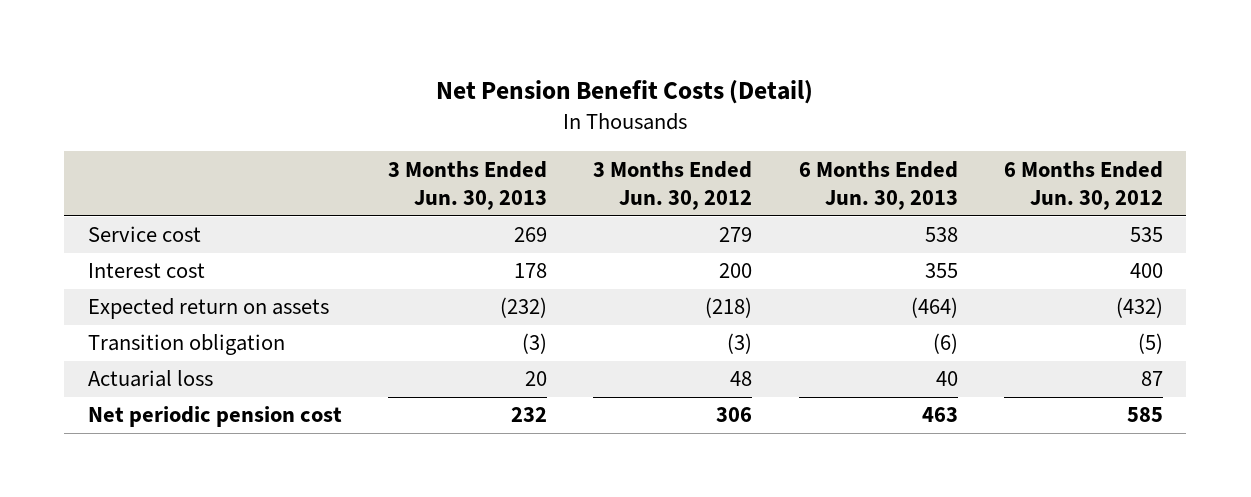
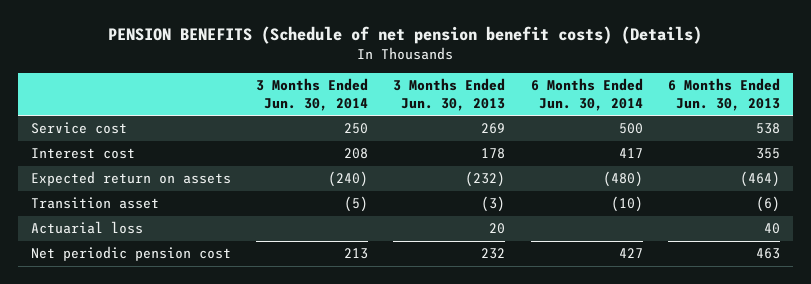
[436,79,814,104] Net Pension Benefit Costs (Detail) -> [108,25,703,44] PENSION BENEFITS (Schedule of net pension benefit costs) (Details)
[593,160,753,211] 3 Months Ended Jun. 30, 2012 -> none
[1004,160,1164,211] 6 Months Ended Jun. 30, 2012 -> none
none -> [256,78,369,111] 3 Months Ended Jun. 30, 2014
none -> [530,78,643,111] 6 Months Ended Jun. 30, 2014
[87,334,285,356] Transition obligation -> [30,197,159,210] Transition asset

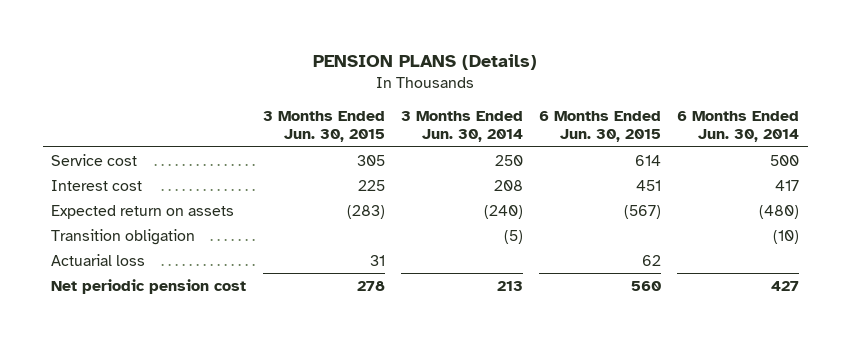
[108,25,703,44] PENSION BENEFITS (Schedule of net pension benefit costs) (Details) -> [313,54,538,71] PENSION PLANS (Details)
[393,78,506,111] 3 Months Ended Jun. 30, 2013 -> none
[668,78,781,111] 6 Months Ended Jun. 30, 2013 -> none
none -> [262,111,385,143] 3 Months Ended Jun. 30, 2015
none -> [539,111,662,143] 6 Months Ended Jun. 30, 2015
[30,197,159,210] Transition asset -> [51,228,196,245] Transition obligation

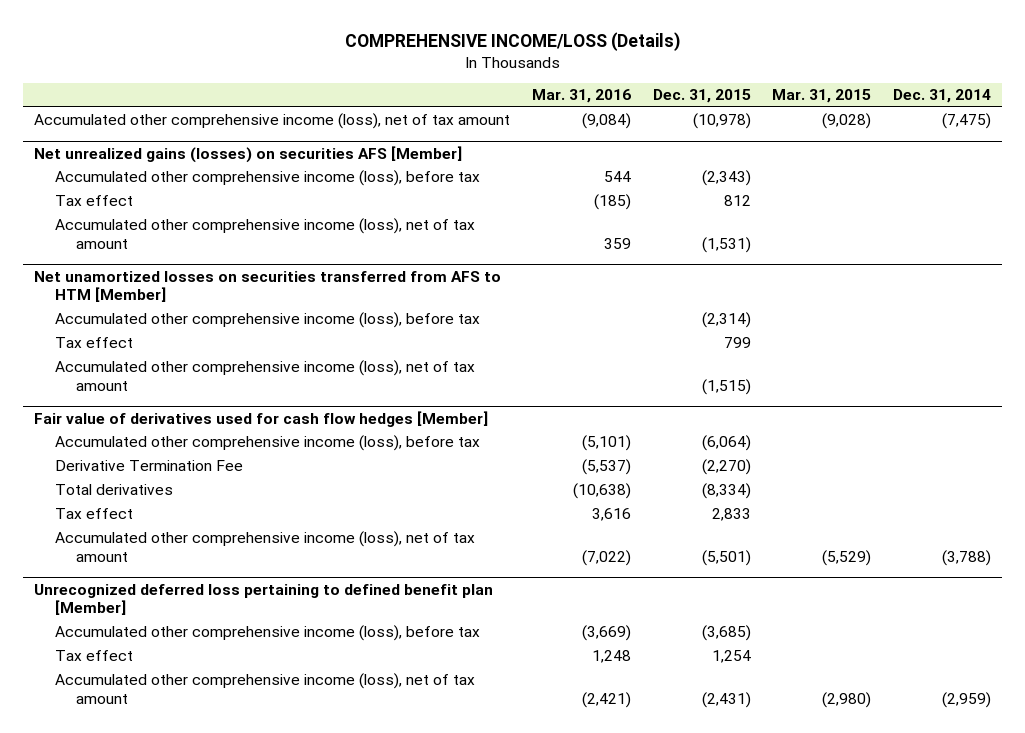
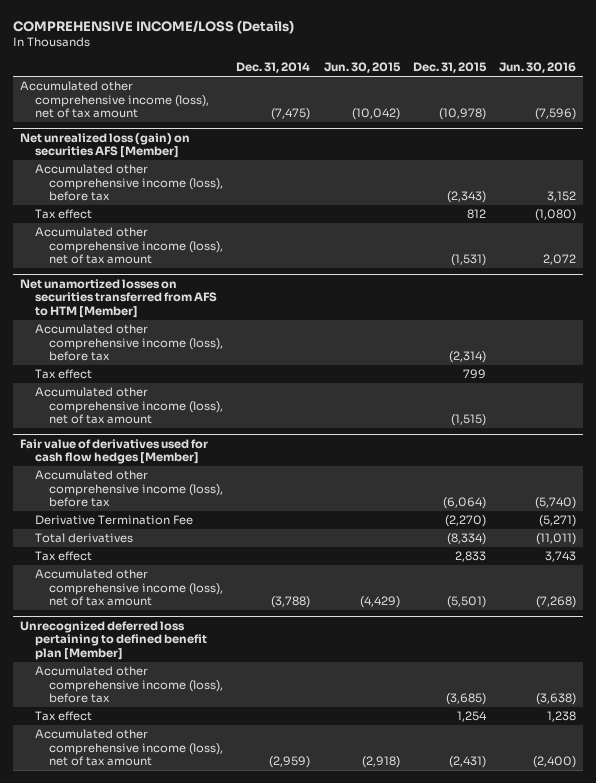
[531,89,631,104] Mar. 31, 2016 -> none
[772,89,872,104] Mar. 31, 2015 -> none
none -> [323,62,401,74] Jun. 30, 2015
none -> [499,62,577,74] Jun. 30, 2016
[33,145,462,163] Net unrealized gains (losses) on securities AFS [Member] -> [20,133,191,159] Net unrealized loss (gain) on securities AFS [Member]

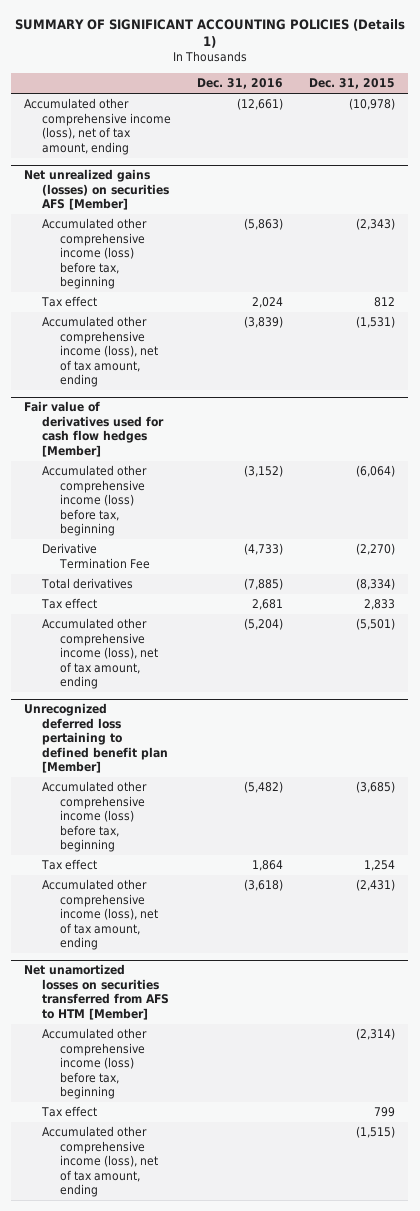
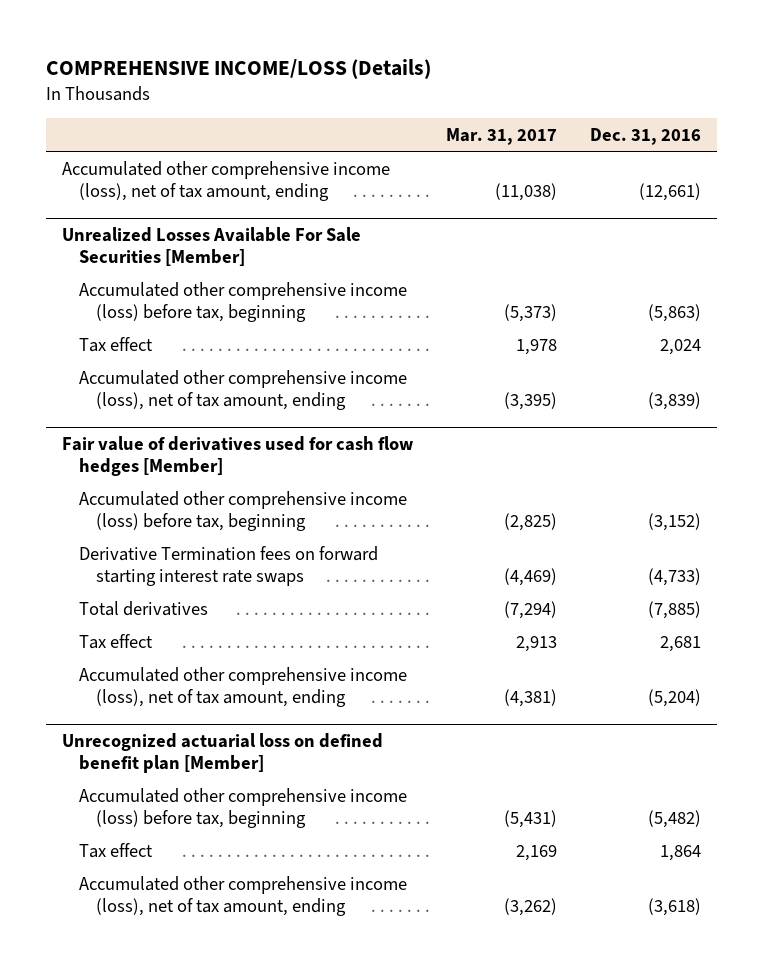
[14,18,405,49] SUMMARY OF SIGNIFICANT ACCOUNTING POLICIES (Details 1) -> [45,58,431,79] COMPREHENSIVE INCOME/LOSS (Details)
[309,77,396,89] Dec. 31, 2015 -> none
none -> [446,127,558,145] Mar. 31, 2017
[24,169,170,211] Net unrealized gains (losses) on securities AFS [Member] -> [62,226,362,266] Unrealized Losses Available For Sale Securities [Member]
[42,543,151,569] Derivative Termination Fee -> [79,545,379,586] Derivative Termination fees on forward starting interest rate swaps
[24,703,169,774] Unrecognized deferred loss pertaining to defined benefit plan [Member] -> [62,732,384,773] Unrecognized actuarial loss on defined benefit plan [Member]
[24,964,170,1020] Net unamortized losses on securities transferred from AFS to HTM [Member] -> none
[42,1028,148,1099] Accumulated other comprehensive income (loss) before tax, beginning -> none
[41,1106,98,1118] Tax effect -> none
[42,1126,159,1197] Accumulated other comprehensive income (loss), net of tax amount, ending -> none

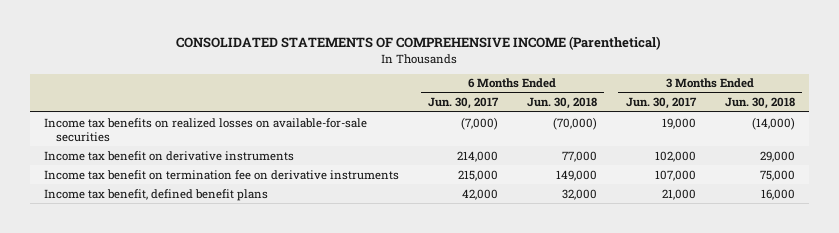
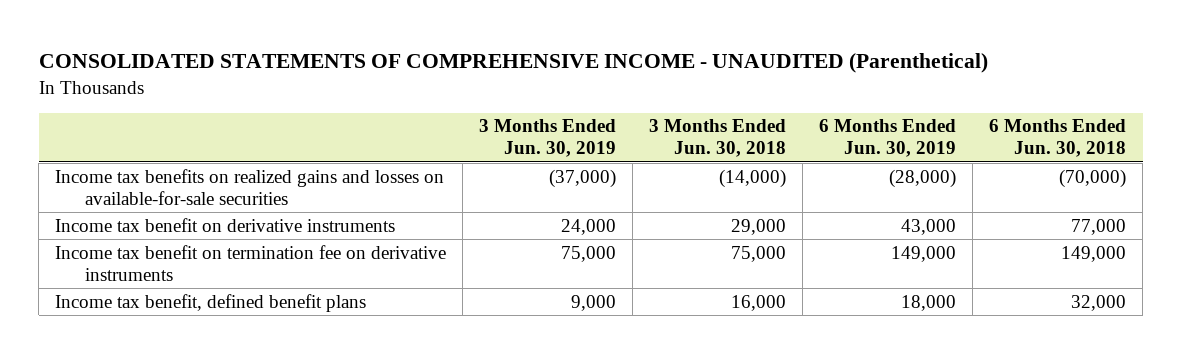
[176,36,662,51] CONSOLIDATED STATEMENTS OF COMPREHENSIVE INCOME (Parenthetical) -> [38,53,988,74] CONSOLIDATED STATEMENTS OF COMPREHENSIVE INCOME - UNAUDITED (Parenthetical)
[427,97,499,110] Jun. 30, 2017 -> none
[625,97,697,110] Jun. 30, 2017 -> none
none -> [479,119,617,158] 3 Months Ended Jun. 30, 2019
none -> [819,119,957,158] 6 Months Ended Jun. 30, 2019
[44,117,368,142] Income tax benefits on realized losses on available-for-sale securities -> [55,168,445,205] Income tax benefits on realized gains and losses on available-for-sale securities

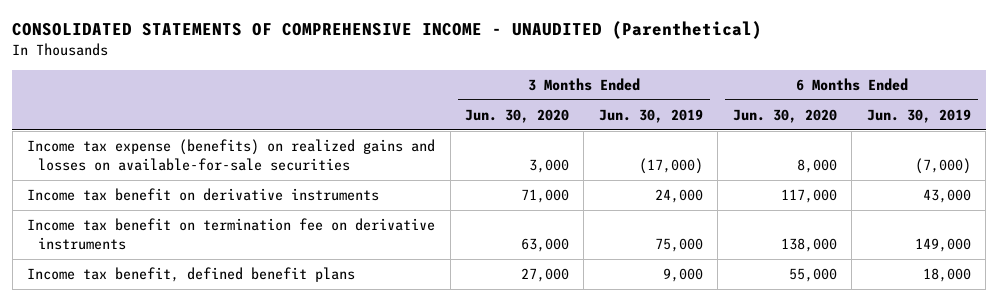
[649,119,787,158] 3 Months Ended Jun. 30, 2018 -> none
[989,119,1127,158] 6 Months Ended Jun. 30, 2018 -> none
none -> [465,108,570,123] Jun. 30, 2020
none -> [732,108,837,123] Jun. 30, 2020
[55,168,445,205] Income tax benefits on realized gains and losses on available-for-sale securities -> [27,139,436,172] Income tax expense (benefits) on realized gains and losses on available-for-sale securities
[549,168,617,188] (37,000) -> [638,158,703,175] (17,000)
[889,168,957,188] (28,000) -> [914,158,971,175] (7,000)

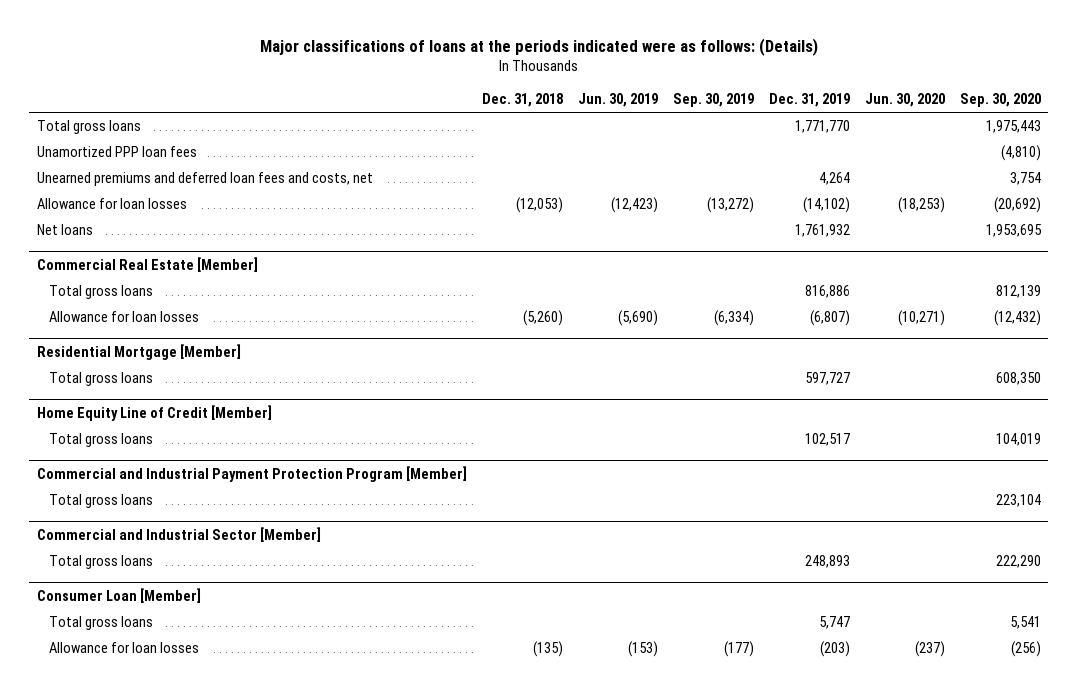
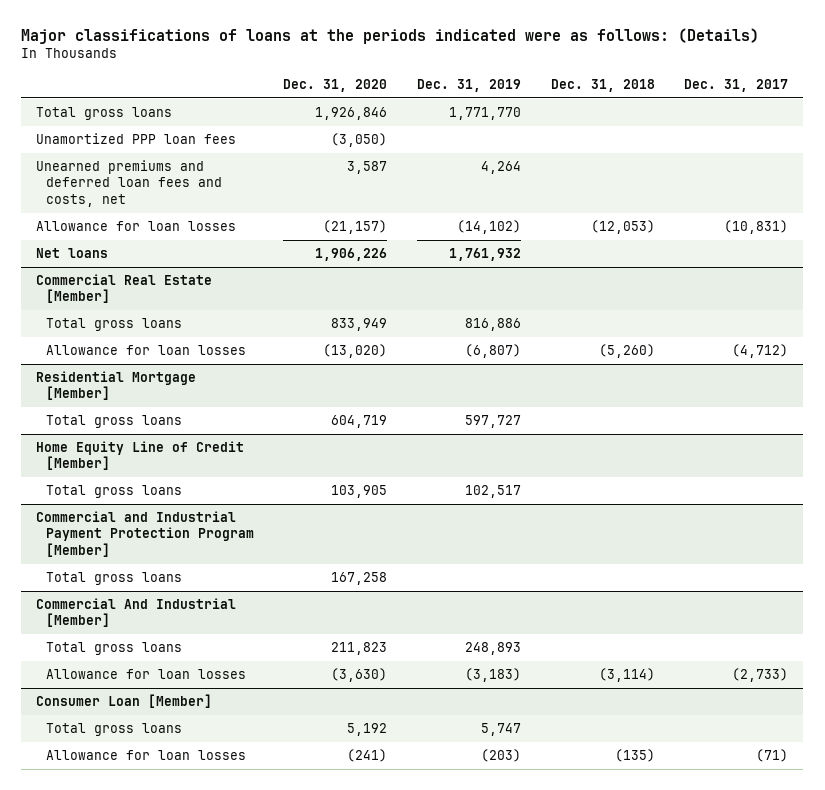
[577,93,658,108] Jun. 30, 2019 -> none
[672,93,754,108] Sep. 30, 2019 -> none
[864,93,945,108] Jun. 30, 2020 -> none
[959,93,1041,108] Sep. 30, 2020 -> none
none -> [283,79,388,93] Dec. 31, 2020
none -> [684,79,789,93] Dec. 31, 2017
[36,526,321,542] Commercial and Industrial Sector [Member] -> [36,597,237,628] Commercial And Industrial [Member]
none -> [45,668,246,679] Allowance for loan losses

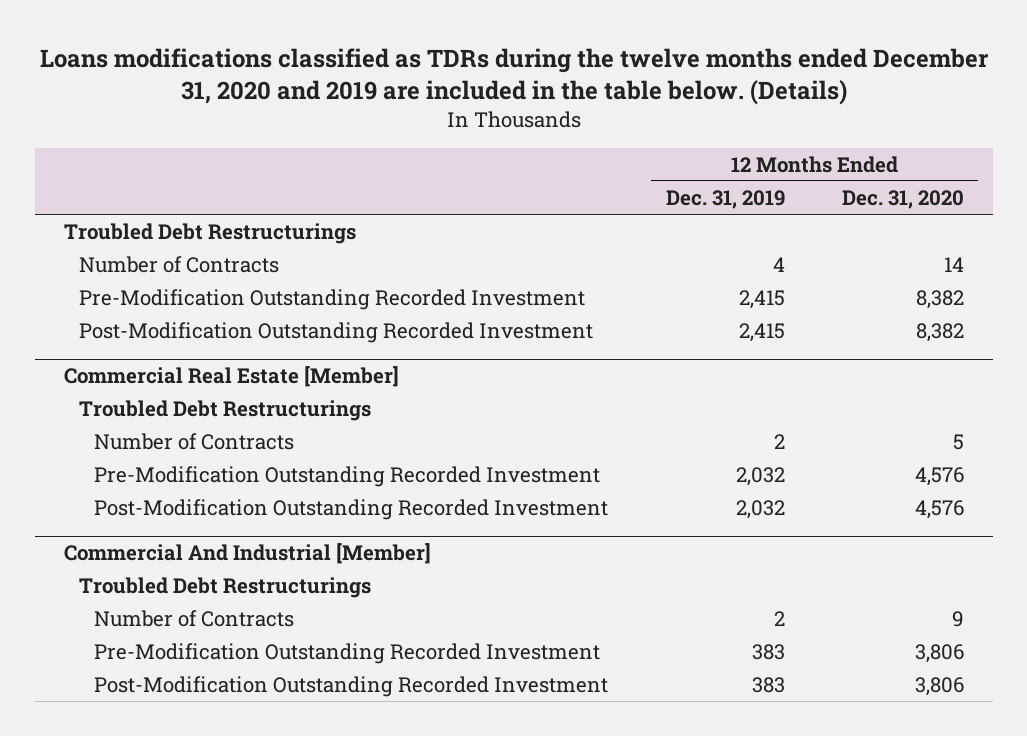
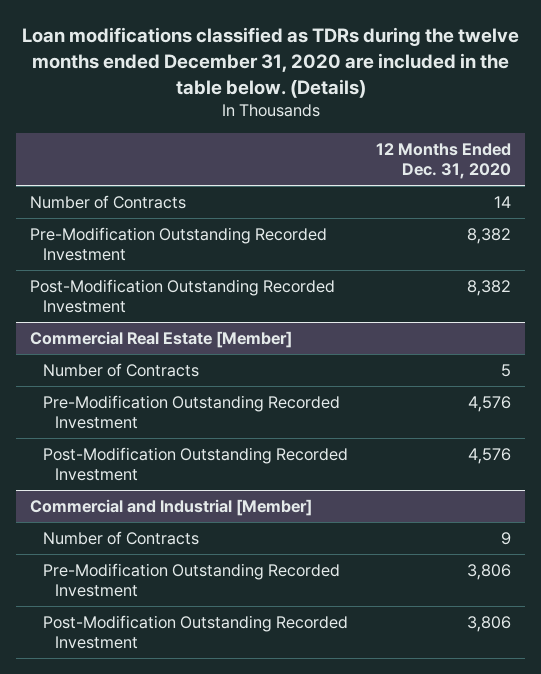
[39,47,989,105] Loans modifications classified as TDRs during the twelve months ended December 31, 2020 and 2019 are included in the table below. (Details) -> [21,27,519,98] Loan modifications classified as TDRs during the twelve months ended December 31, 2020 are included in the table below. (Details)
[665,189,785,209] Dec. 31, 2019 -> none
[63,223,356,245] Troubled Debt Restructurings -> none
[78,400,371,422] Troubled Debt Restructurings -> none
[78,577,371,599] Troubled Debt Restructurings -> none
[63,543,431,565] Commercial And Industrial [Member] -> [30,499,313,517] Commercial and Industrial [Member]

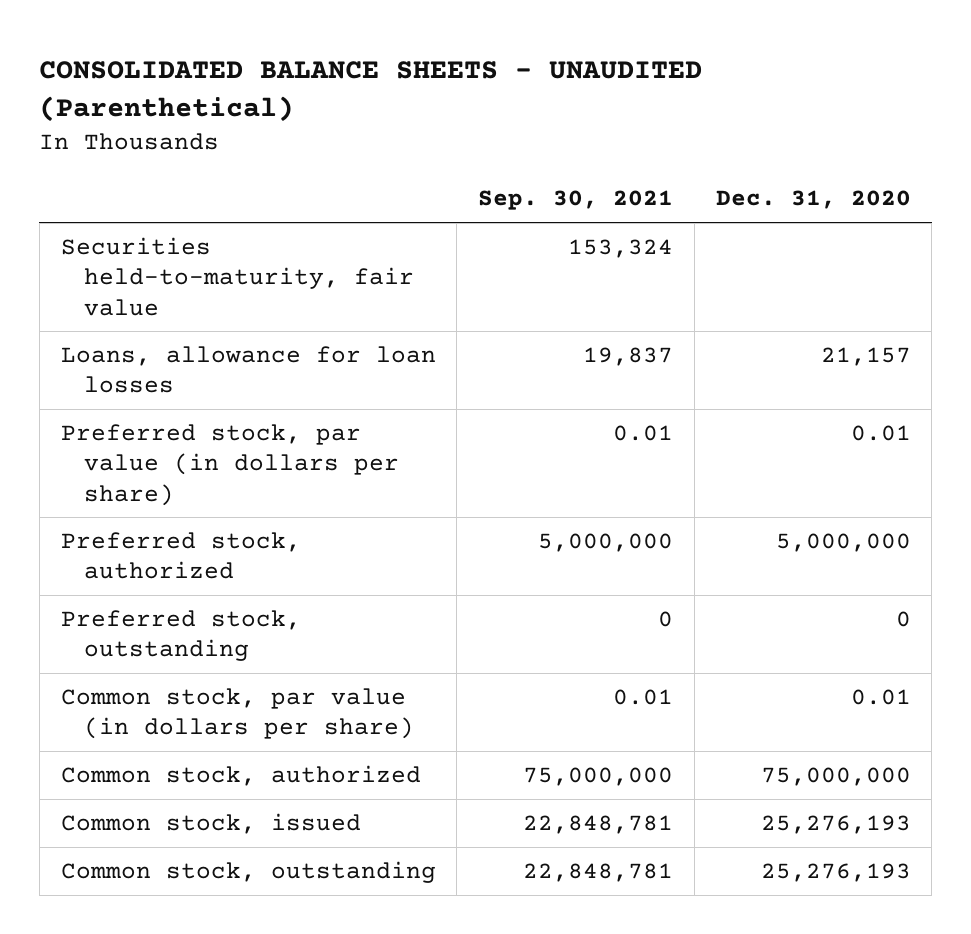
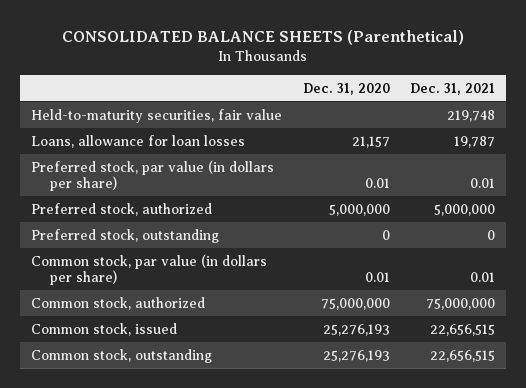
[39,60,703,123] CONSOLIDATED BALANCE SHEETS - UNAUDITED (Parenthetical) -> [62,30,465,46] CONSOLIDATED BALANCE SHEETS (Parenthetical)
[478,190,674,211] Sep. 30, 2021 -> none
none -> [410,82,496,95] Dec. 31, 2021
[60,237,415,316] Securities held-to-maturity, fair value -> [30,108,282,123] Held-to-maturity securities, fair value

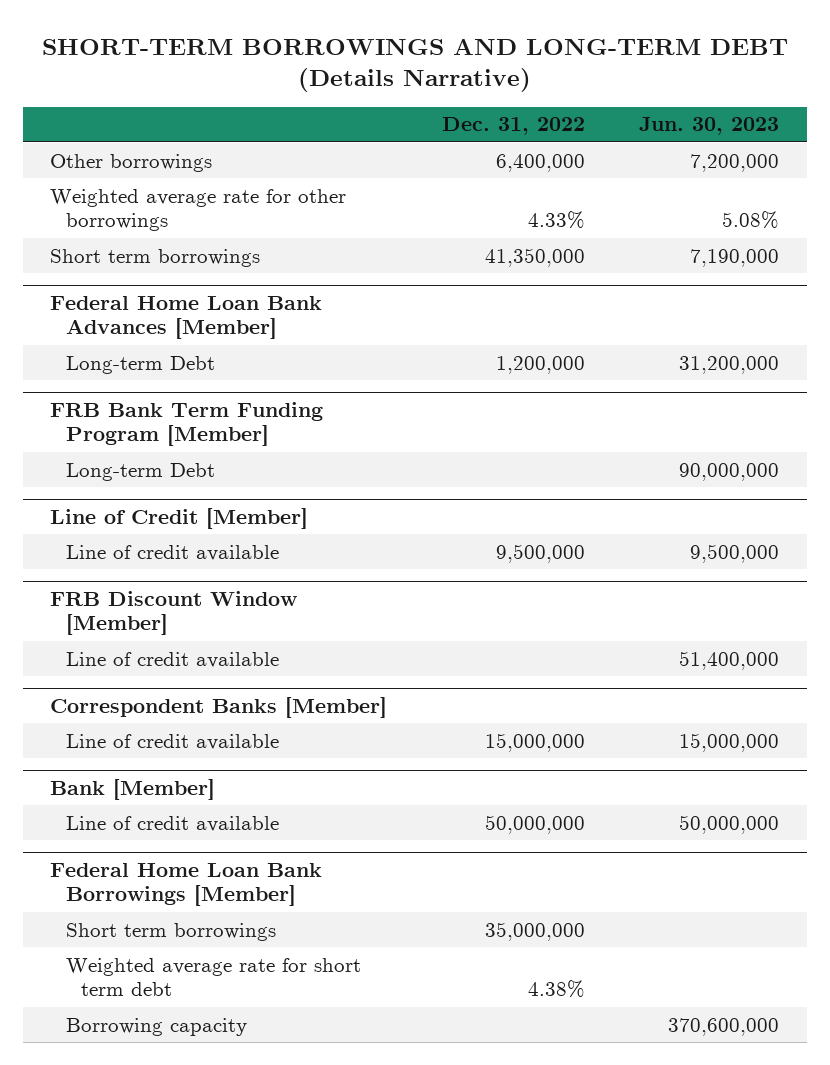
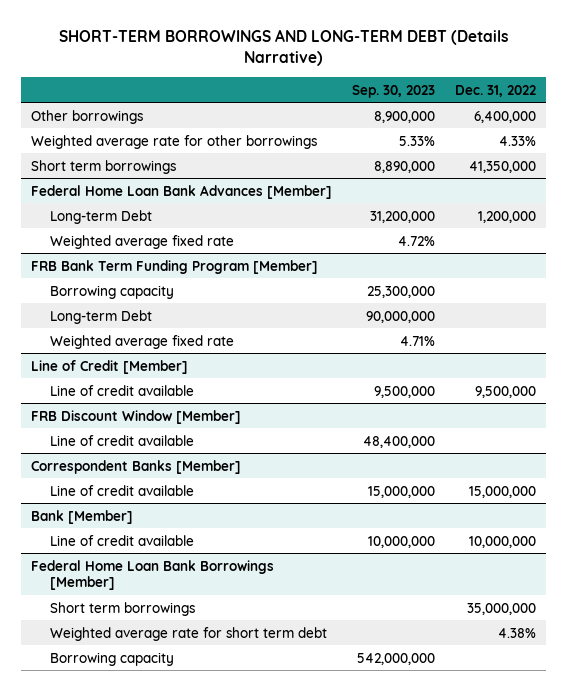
[639,117,780,136] Jun. 30, 2023 -> none
none -> [352,84,436,98] Sep. 30, 2023
none -> [50,234,235,249] Weighted average fixed rate
none -> [50,284,175,299] Borrowing capacity
none -> [50,334,235,349] Weighted average fixed rate
[484,814,585,834] 50,000,000 -> [468,535,536,548] 10,000,000

